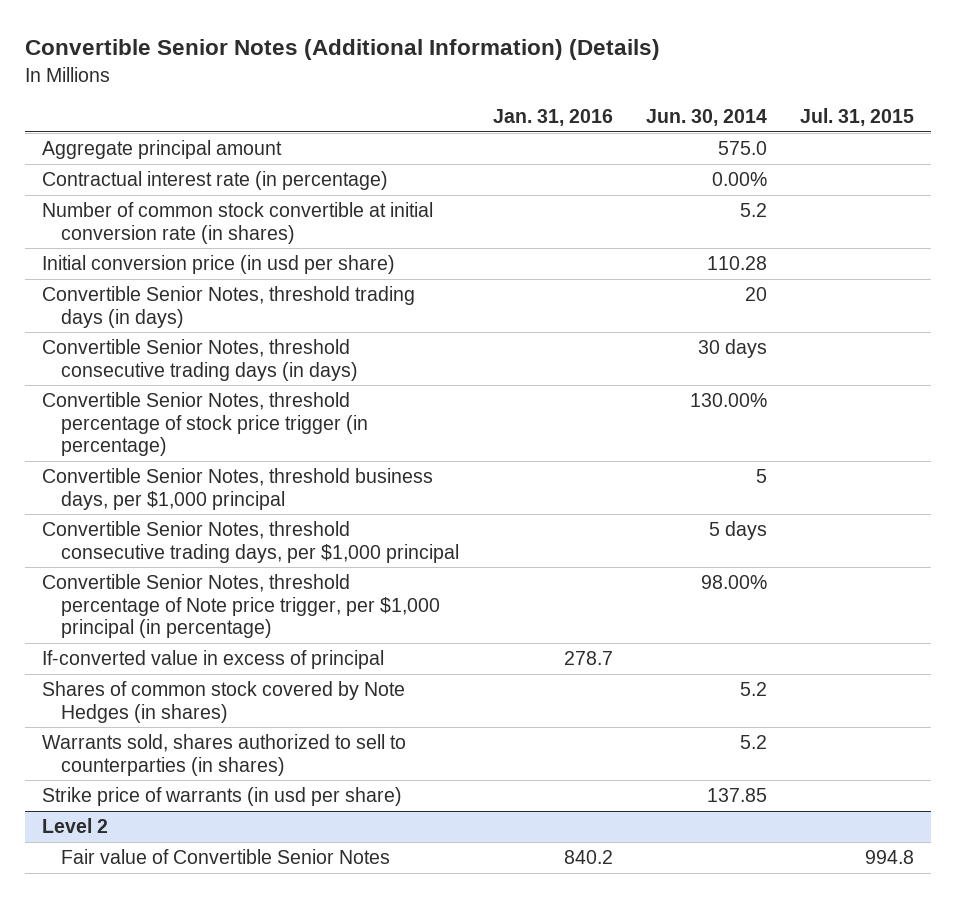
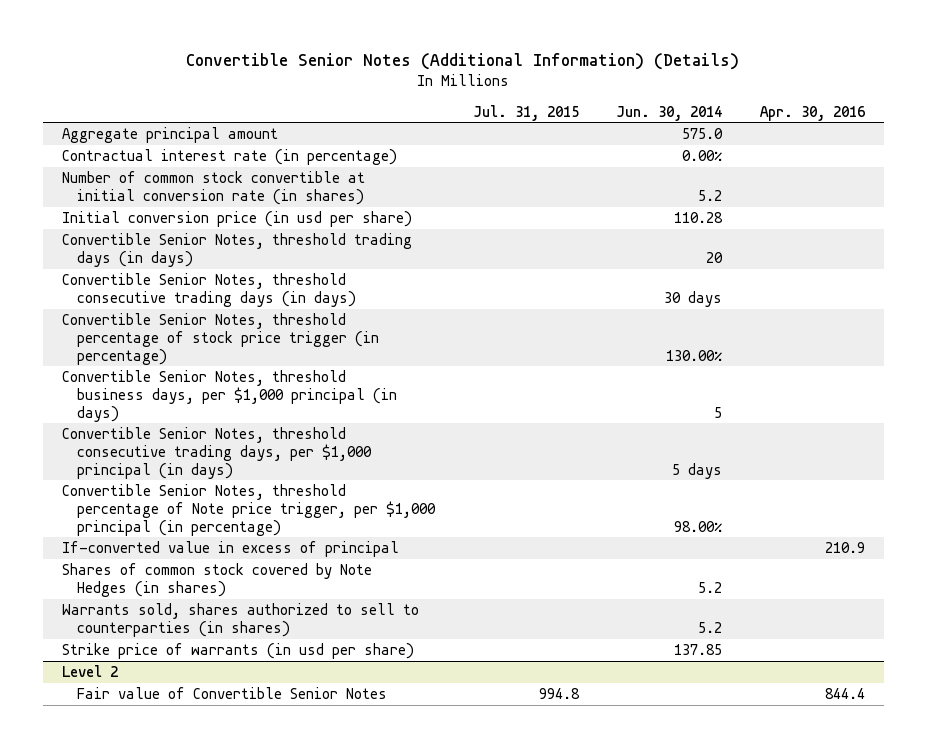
[492,109,613,127] Jan. 31, 2016 -> none
none -> [759,105,865,121] Apr. 30, 2016
[41,468,433,510] Convertible Senior Notes, threshold business days, per $1,000 principal -> [61,369,398,422] Convertible Senior Notes, threshold business days, per $1,000 principal (in days)
[41,521,460,563] Convertible Senior Notes, threshold consecutive trading days, per $1,000 principal -> [61,426,373,479] Convertible Senior Notes, threshold consecutive trading days, per $1,000 principal (in days)

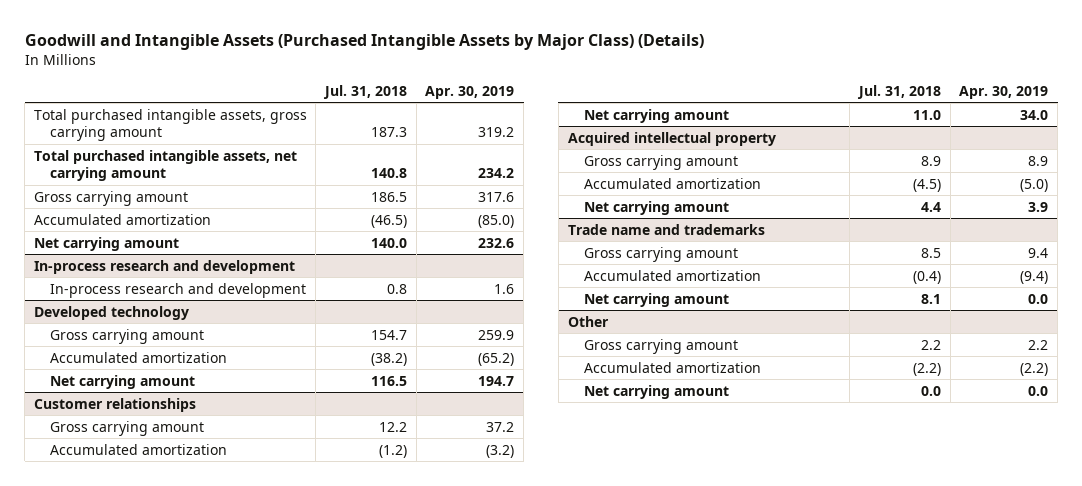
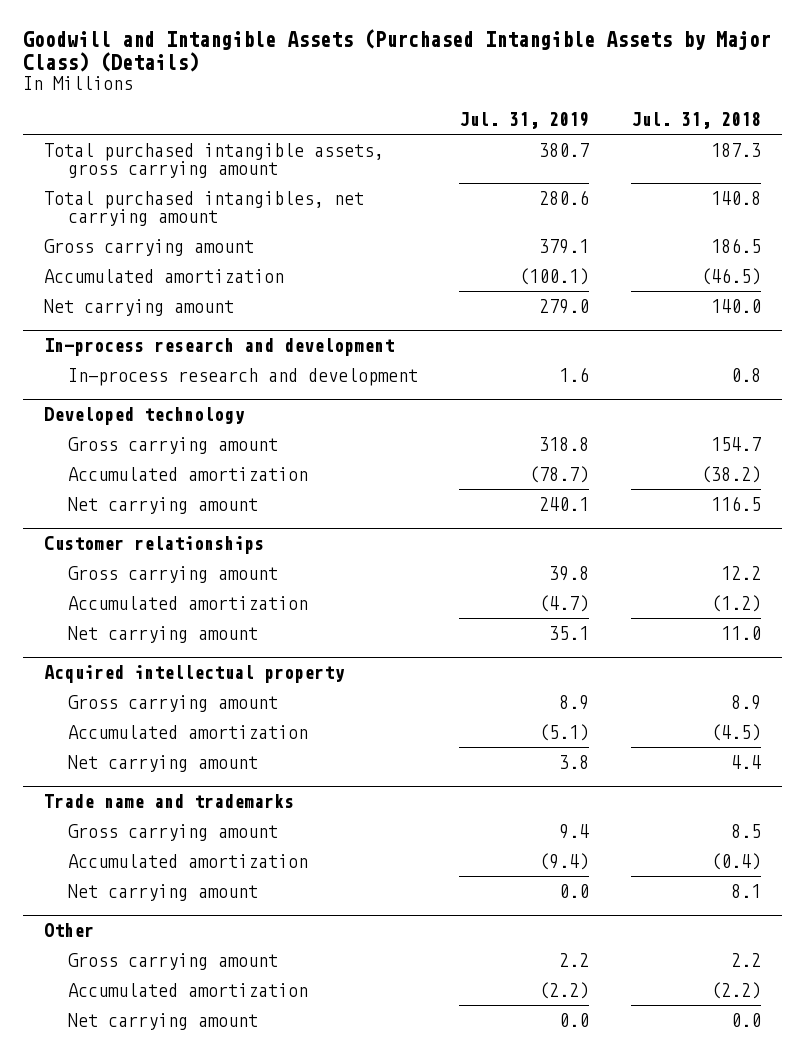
[425,85,515,99] Apr. 30, 2019 -> none
none -> [459,112,590,130] Jul. 31, 2019
[33,149,297,182] Total purchased intangible assets, net carrying amount -> [44,190,365,227] Total purchased intangibles, net carrying amount

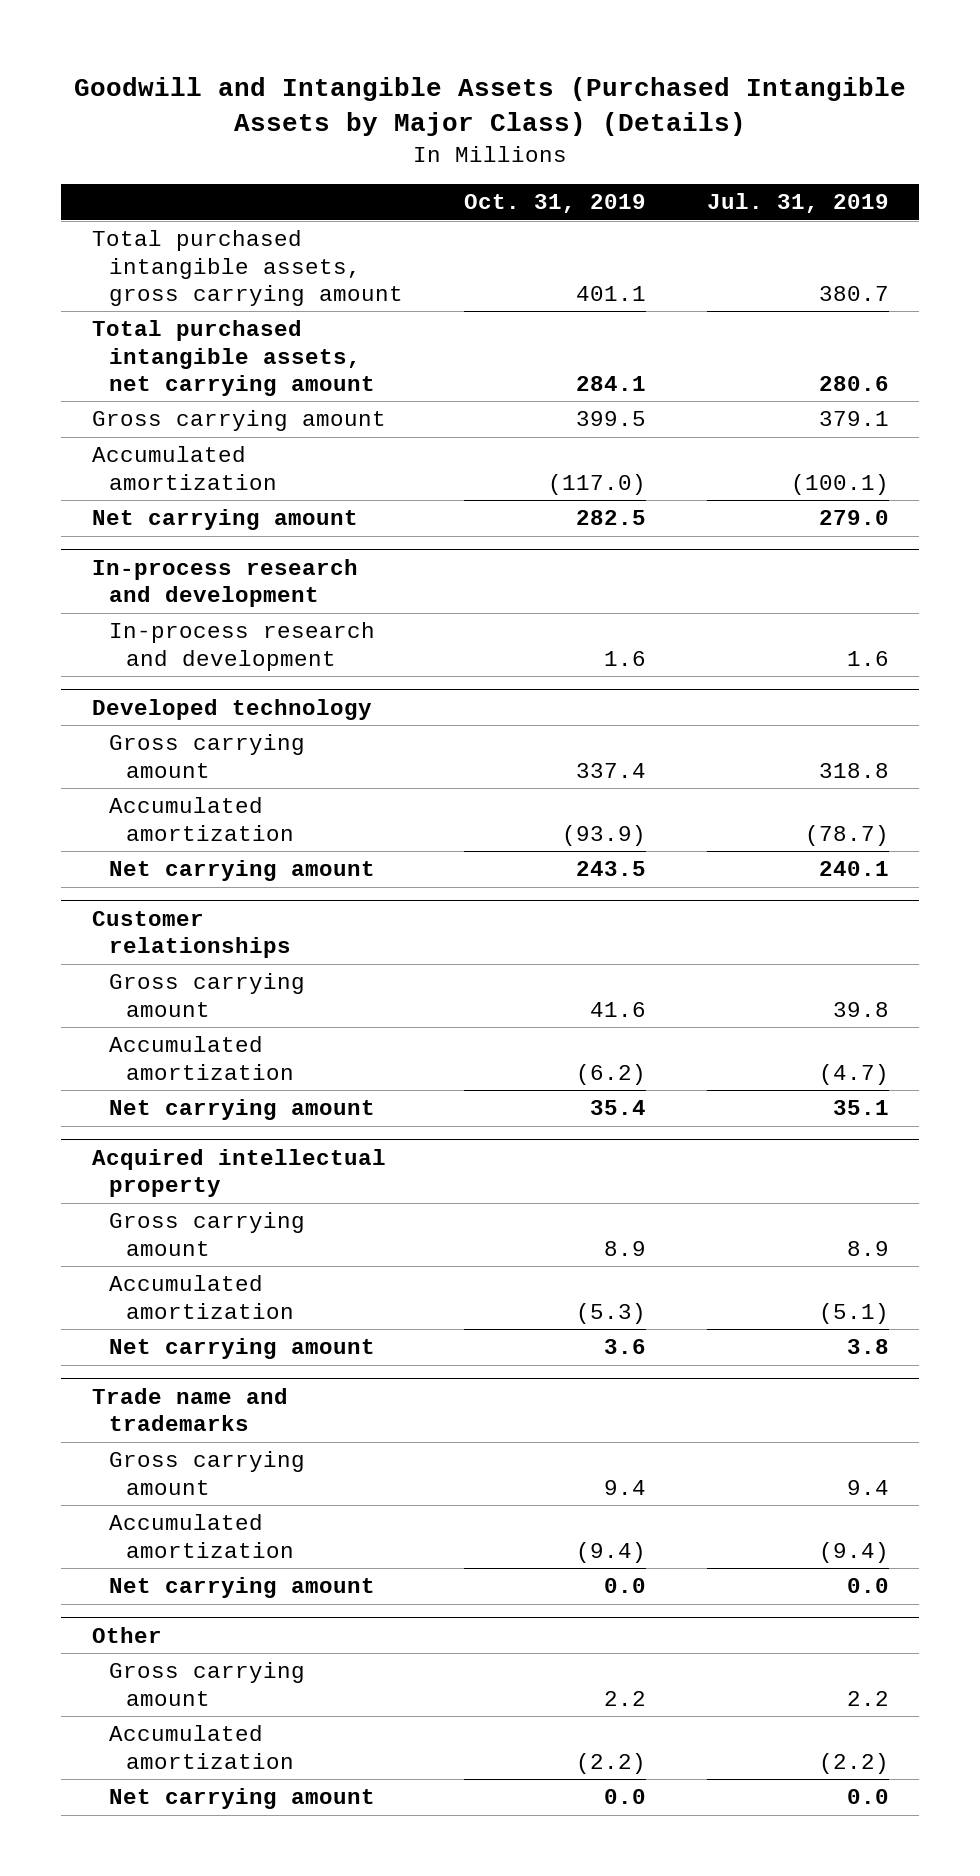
[630,112,761,130] Jul. 31, 2018 -> none
none -> [463,194,646,214] Oct. 31, 2019
[44,190,365,227] Total purchased intangibles, net carrying amount -> [91,320,375,396] Total purchased intangible assets, net carrying amount

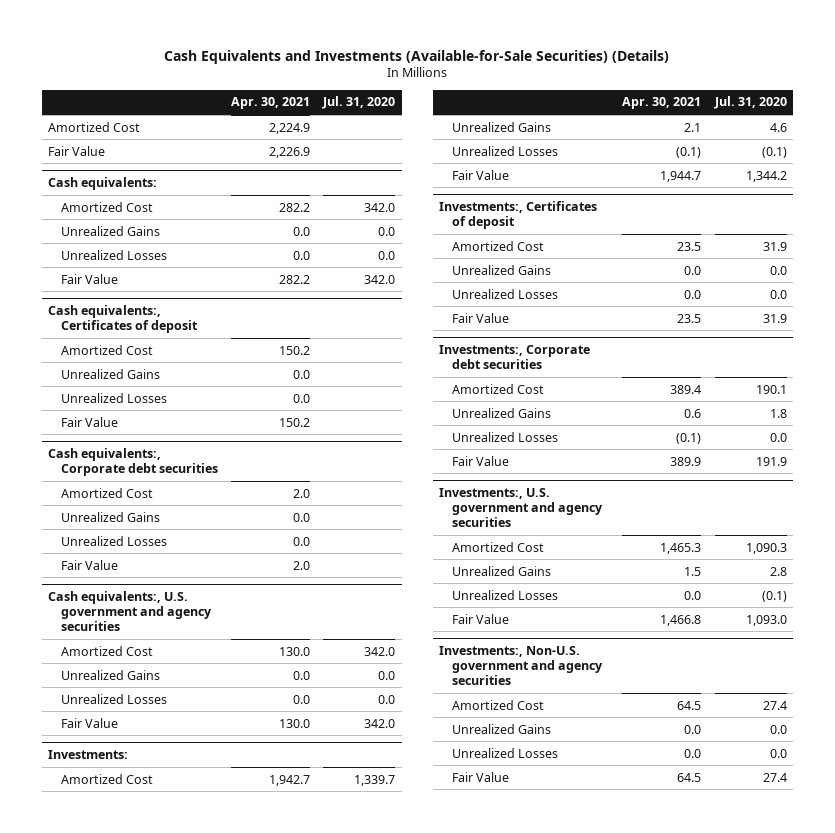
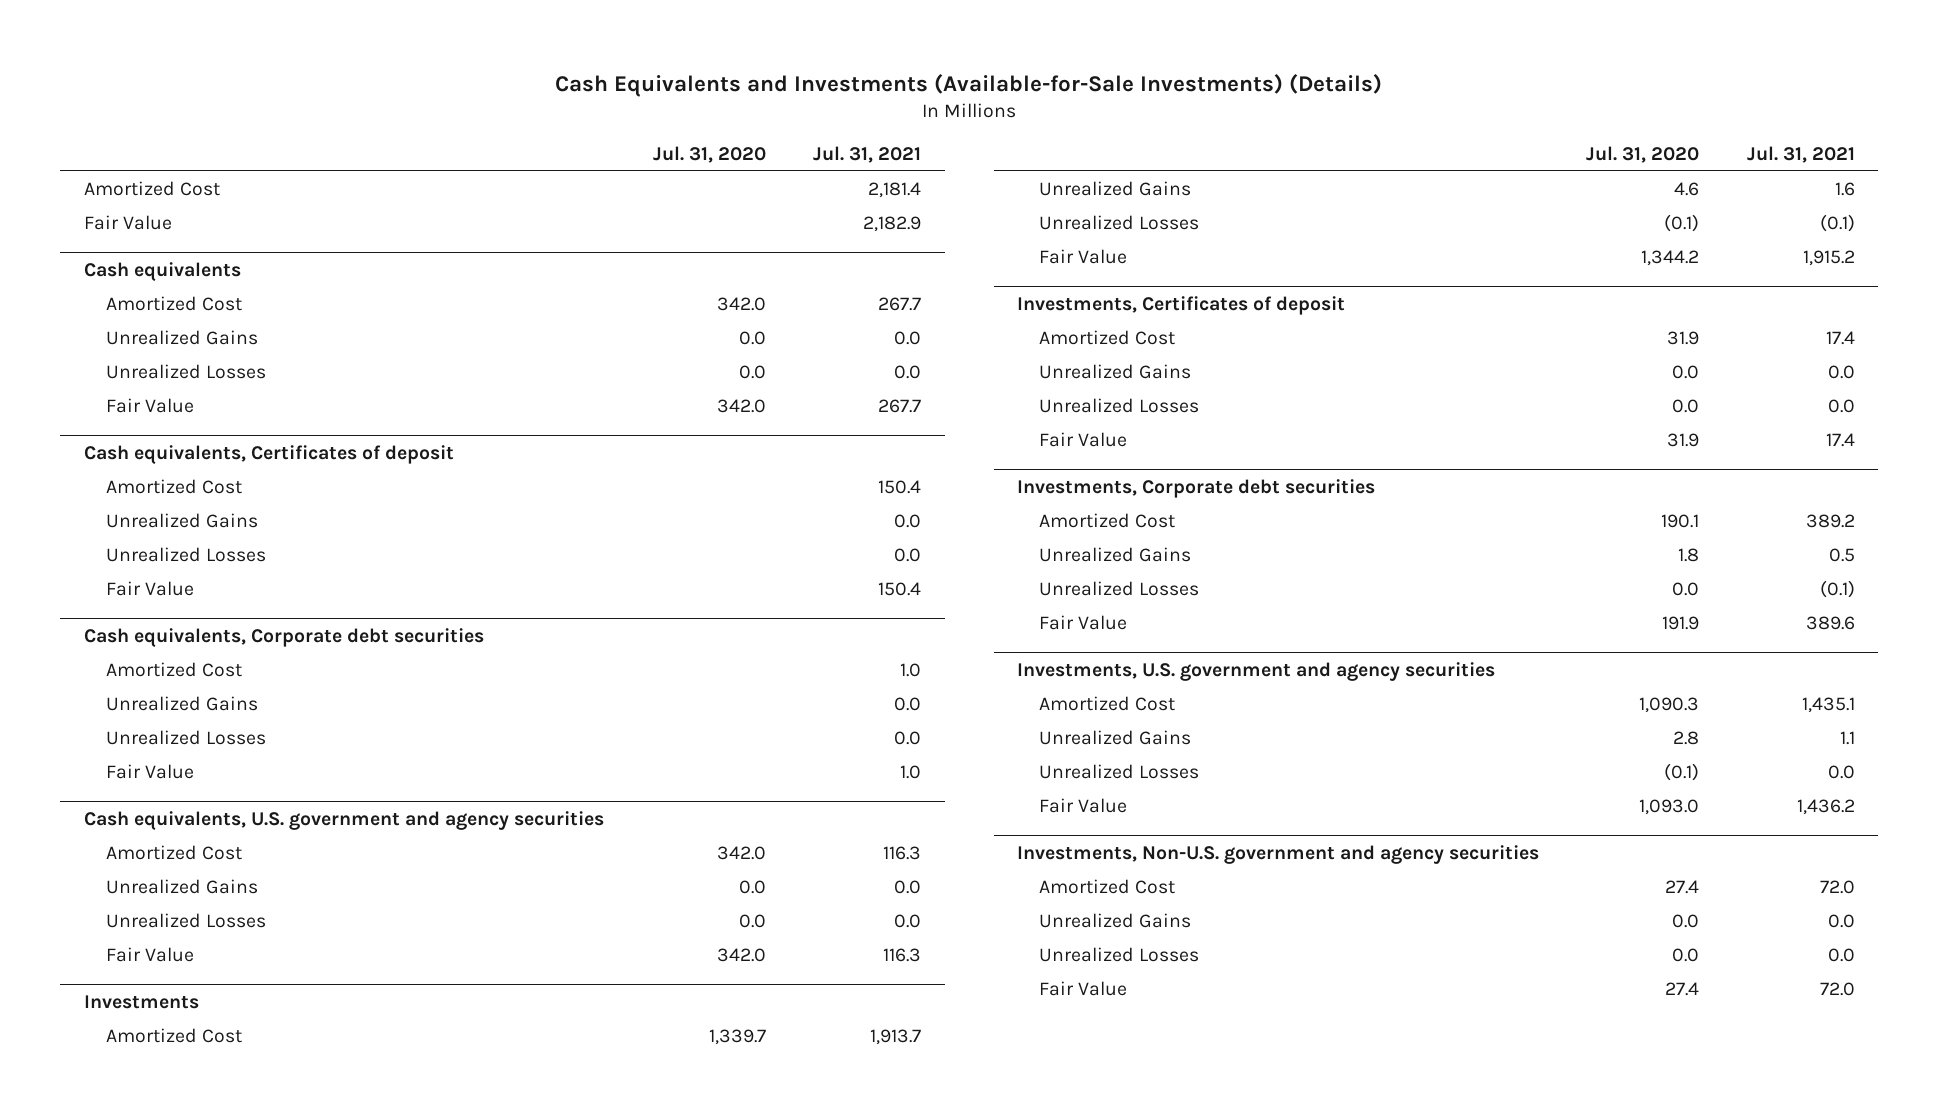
[164,49,670,64] Cash Equivalents and Investments (Available-for-Sale Securities) (Details) -> [555,73,1383,97] Cash Equivalents and Investments (Available-for-Sale Investments) (Details)
[231,97,311,110] Apr. 30, 2021 -> none
none -> [813,145,922,163] Jul. 31, 2021
[48,177,158,191] Cash equivalents: -> [84,261,242,281] Cash equivalents
[48,305,198,334] Cash equivalents:, Certificates of deposit -> [84,444,455,464] Cash equivalents, Certificates of deposit
[48,448,218,477] Cash equivalents:, Corporate debt securities -> [84,627,485,647] Cash equivalents, Corporate debt securities
[48,591,212,632] Cash equivalents:, U.S. government and agency securities -> [84,810,605,830] Cash equivalents, U.S. government and agency securities
[48,750,129,760] Investments: -> [84,994,200,1009] Investments
[439,201,598,230] Investments:, Certificates of deposit -> [1017,295,1346,315] Investments, Certificates of deposit
[439,345,591,370] Investments:, Corporate debt securities -> [1017,478,1376,498] Investments, Corporate debt securities
[439,488,604,528] Investments:, U.S. government and agency securities -> [1017,661,1496,681] Investments, U.S. government and agency securities
[439,646,604,686] Investments:, Non-U.S. government and agency securities -> [1017,844,1540,864] Investments, Non-U.S. government and agency securities

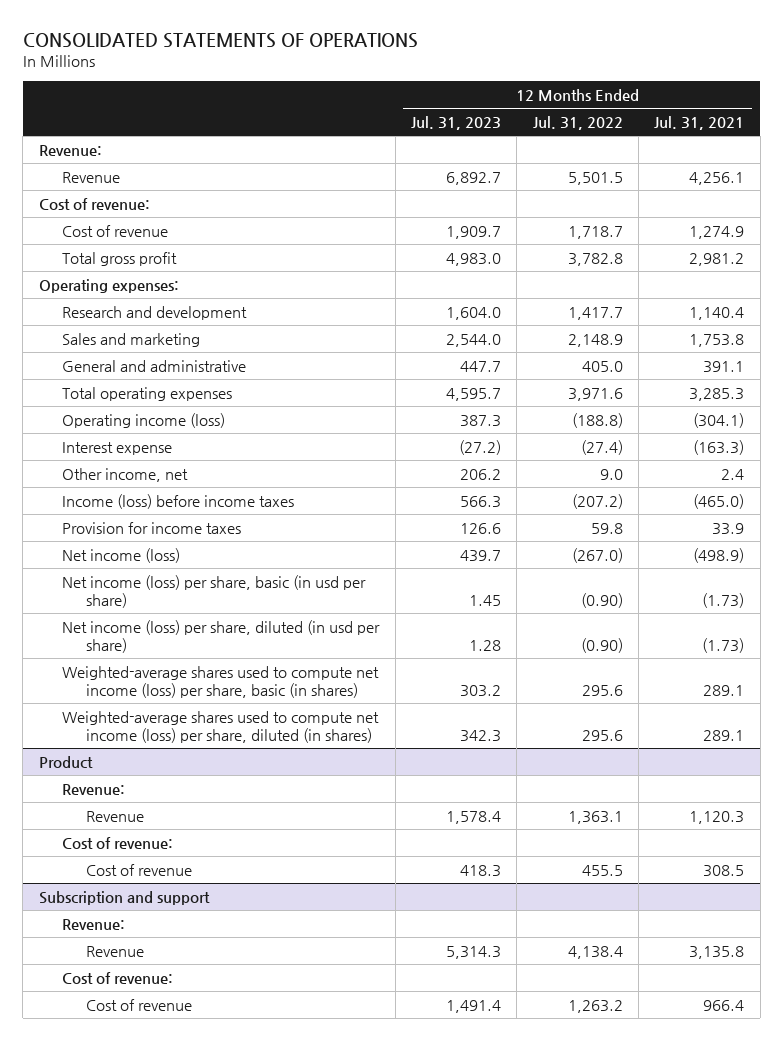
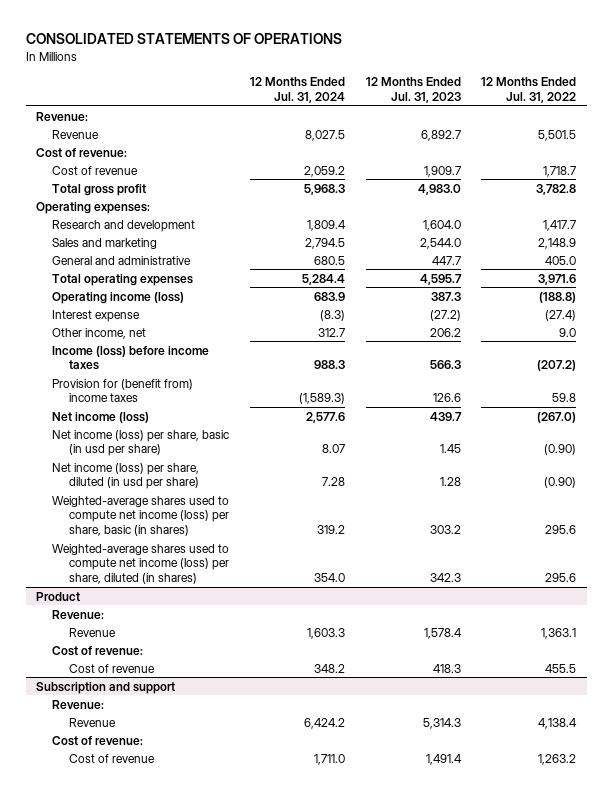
[654,115,745,130] Jul. 31, 2021 -> none
none -> [250,77,346,103] 12 Months Ended Jul. 31, 2024
[62,521,242,534] Provision for income taxes -> [52,378,194,403] Provision for (benefit from) income taxes

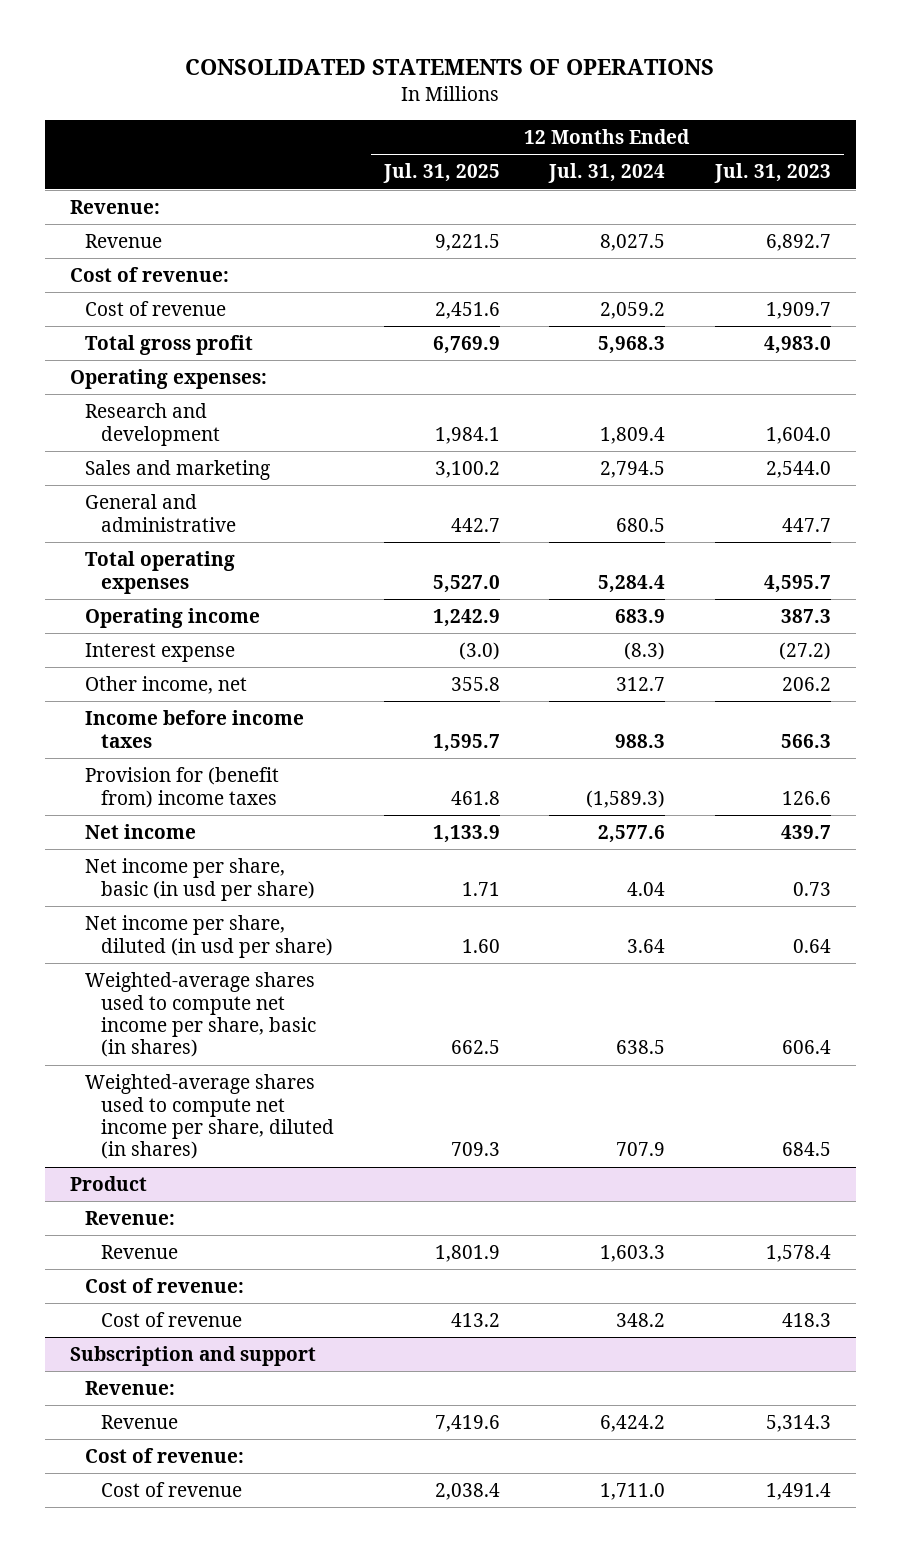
[481,77,577,103] 12 Months Ended Jul. 31, 2022 -> none
none -> [382,163,500,184] Jul. 31, 2025
[52,291,185,304] Operating income (loss) -> [85,608,261,629] Operating income
[52,345,210,371] Income (loss) before income taxes -> [85,710,305,748] Income before income taxes
[52,411,150,423] Net income (loss) -> [85,824,197,840] Net income
[52,429,230,457] Net income (loss) per share, basic (in usd per share) -> [85,858,315,901] Net income per share, basic (in usd per share)
[322,444,346,454] 8.07 -> [627,881,666,896] 4.04
[439,444,461,454] 1.45 -> [793,881,832,896] 0.73
[52,462,200,490] Net income (loss) per share, diluted (in usd per share) -> [85,915,333,958] Net income per share, diluted (in usd per share)
[322,477,346,487] 7.28 -> [627,938,666,953] 3.64
[439,477,461,487] 1.28 -> [793,938,832,953] 0.64
[52,495,230,537] Weighted-average shares used to compute net income (loss) per share, basic (in shares) -> [85,972,316,1058] Weighted-average shares used to compute net income per share, basic (in shares)
[317,525,346,535] 319.2 -> [616,1040,666,1055] 638.5
[429,525,461,535] 303.2 -> [782,1040,832,1055] 606.4
[52,543,230,585] Weighted-average shares used to compute net income (loss) per share, diluted (in shares) -> [85,1074,334,1160] Weighted-average shares used to compute net income per share, diluted (in shares)
[314,573,346,583] 354.0 -> [616,1142,666,1157] 707.9
[429,573,461,583] 342.3 -> [782,1142,832,1157] 684.5

